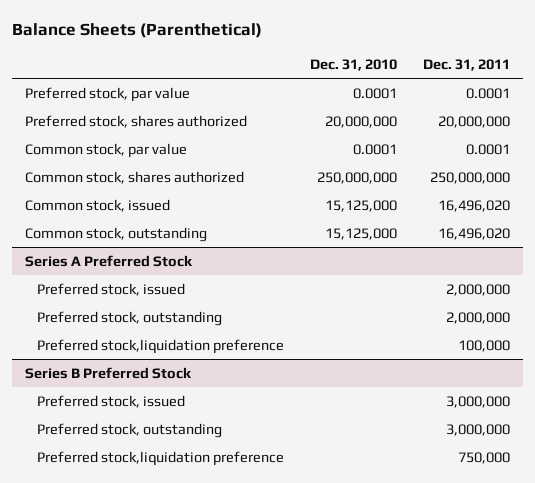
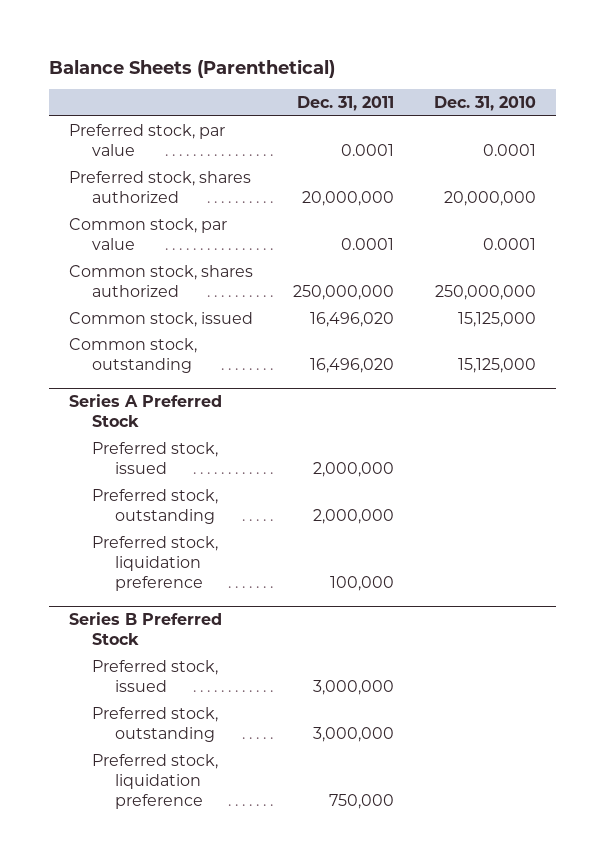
[37,339,285,355] Preferred stock,liquidation preference -> [91,535,218,592] Preferred stock, liquidation preference
[37,451,285,467] Preferred stock,liquidation preference -> [91,753,218,810] Preferred stock, liquidation preference

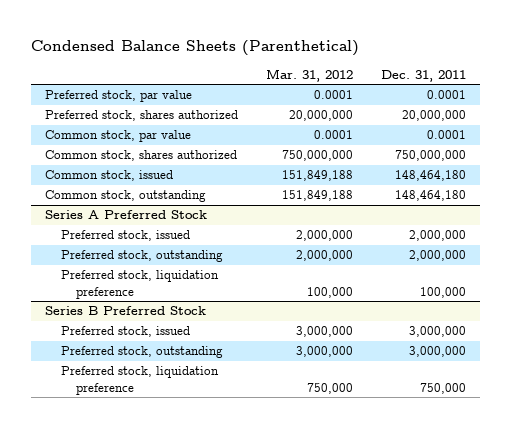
[49,58,336,78] Balance Sheets (Parenthetical) -> [31,40,360,57] Condensed Balance Sheets (Parenthetical)
[434,96,537,112] Dec. 31, 2010 -> none
none -> [266,68,354,82] Mar. 31, 2012
[293,285,395,301] 250,000,000 -> [395,150,467,162] 750,000,000
[310,311,395,327] 16,496,020 -> [395,170,467,182] 148,464,180
[310,358,395,374] 16,496,020 -> [395,190,467,202] 148,464,180

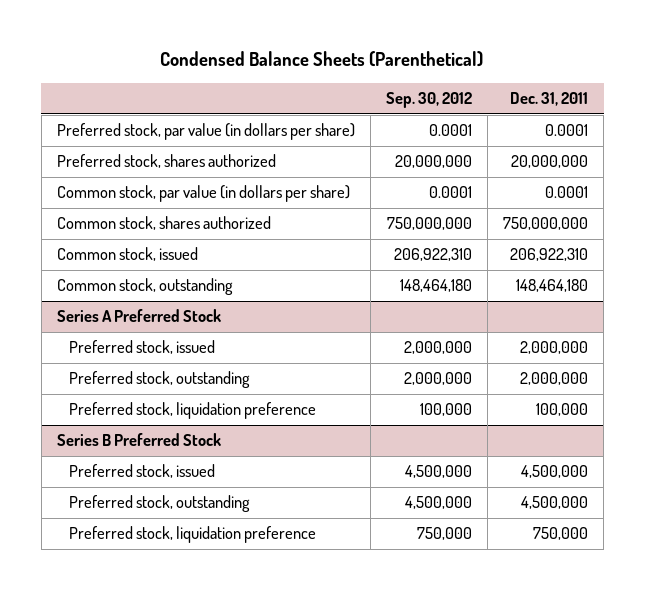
[266,68,354,82] Mar. 31, 2012 -> none
none -> [385,92,472,109] Sep. 30, 2012
[45,90,193,103] Preferred stock, par value -> [56,123,355,141] Preferred stock, par value (in dollars per share)
[45,130,192,143] Common stock, par value -> [56,185,350,203] Common stock, par value (in dollars per share)
[395,170,467,182] 148,464,180 -> [510,248,589,262] 206,922,310
[409,326,467,338] 3,000,000 -> [521,465,589,479] 4,500,000
[409,346,467,358] 3,000,000 -> [521,496,589,510] 4,500,000

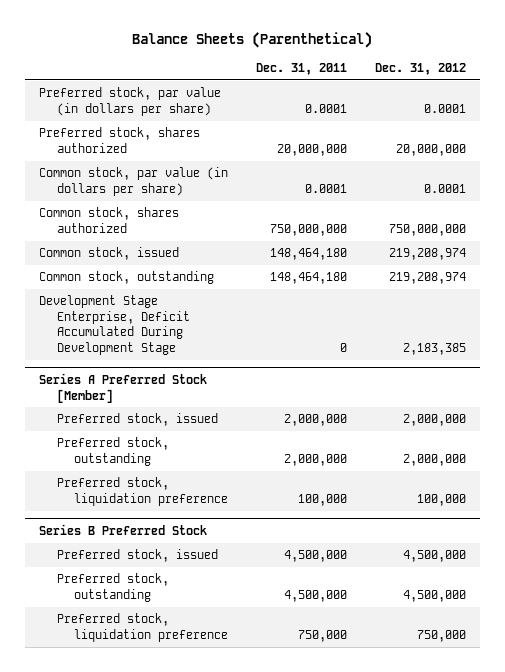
[160,51,484,68] Condensed Balance Sheets (Parenthetical) -> [132,31,373,48] Balance Sheets (Parenthetical)
[385,92,472,109] Sep. 30, 2012 -> none
none -> [374,63,466,76] Dec. 31, 2012
[510,248,589,262] 206,922,310 -> [269,248,347,261] 148,464,180
none -> [39,295,190,355] Development Stage Enterprise, Deficit Accumulated During Development Stage
[56,309,221,323] Series A Preferred Stock -> [39,373,208,403] Series A Preferred Stock [Member]

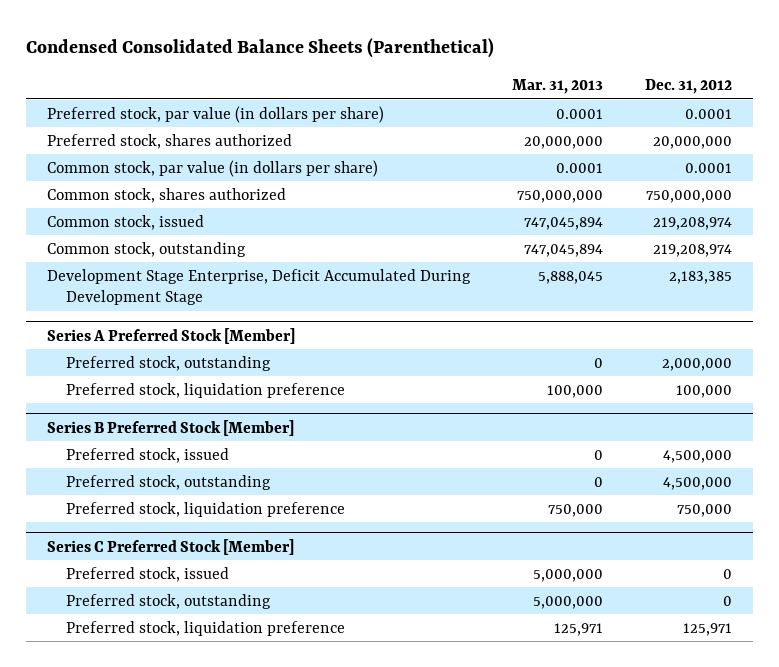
[132,31,373,48] Balance Sheets (Parenthetical) -> [25,38,494,59] Condensed Consolidated Balance Sheets (Parenthetical)
[255,63,347,76] Dec. 31, 2011 -> none
none -> [511,79,603,95] Mar. 31, 2013
[56,413,218,427] Preferred stock, issued -> none
[39,524,208,536] Series B Preferred Stock -> [46,419,294,436] Series B Preferred Stock [Member]
none -> [46,538,294,555] Series C Preferred Stock [Member]
none -> [66,566,230,582] Preferred stock, issued
none -> [66,593,272,609] Preferred stock, outstanding
none -> [66,620,346,636] Preferred stock, liquidation preference

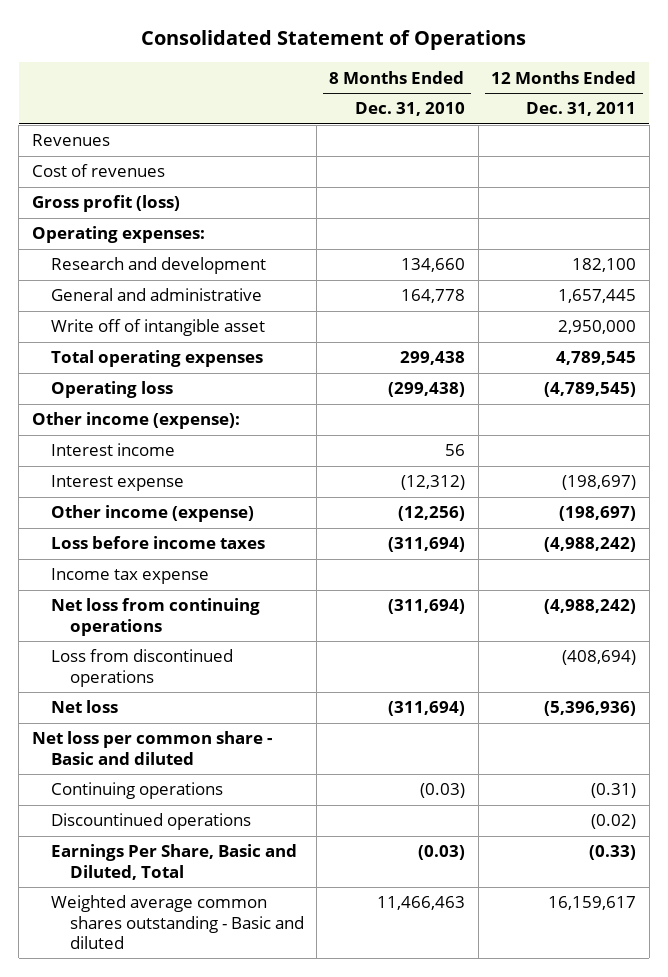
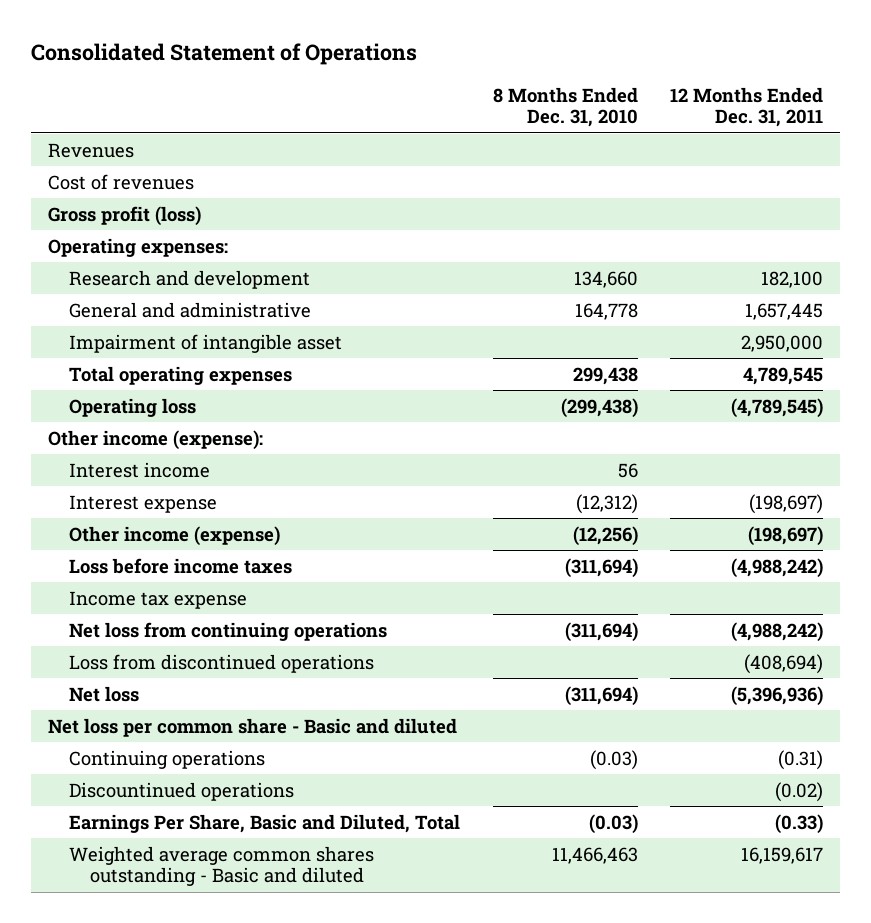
[50,319,265,337] Write off of intangible asset -> [68,333,342,353] Impairment of intangible asset

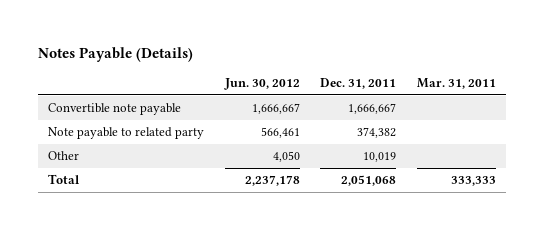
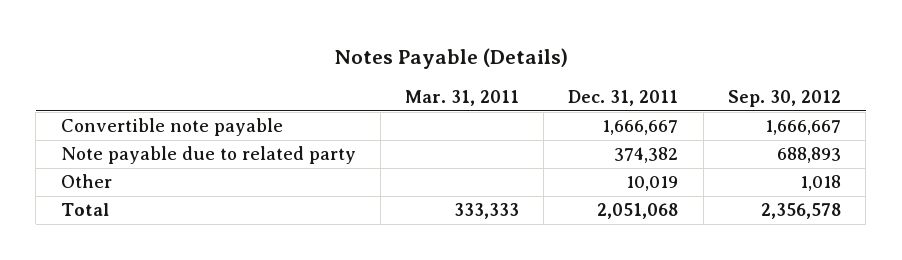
[223,78,300,91] Jun. 30, 2012 -> none
none -> [727,89,841,107] Sep. 30, 2012
[48,127,205,140] Note payable to related party -> [60,146,356,165] Note payable due to related party

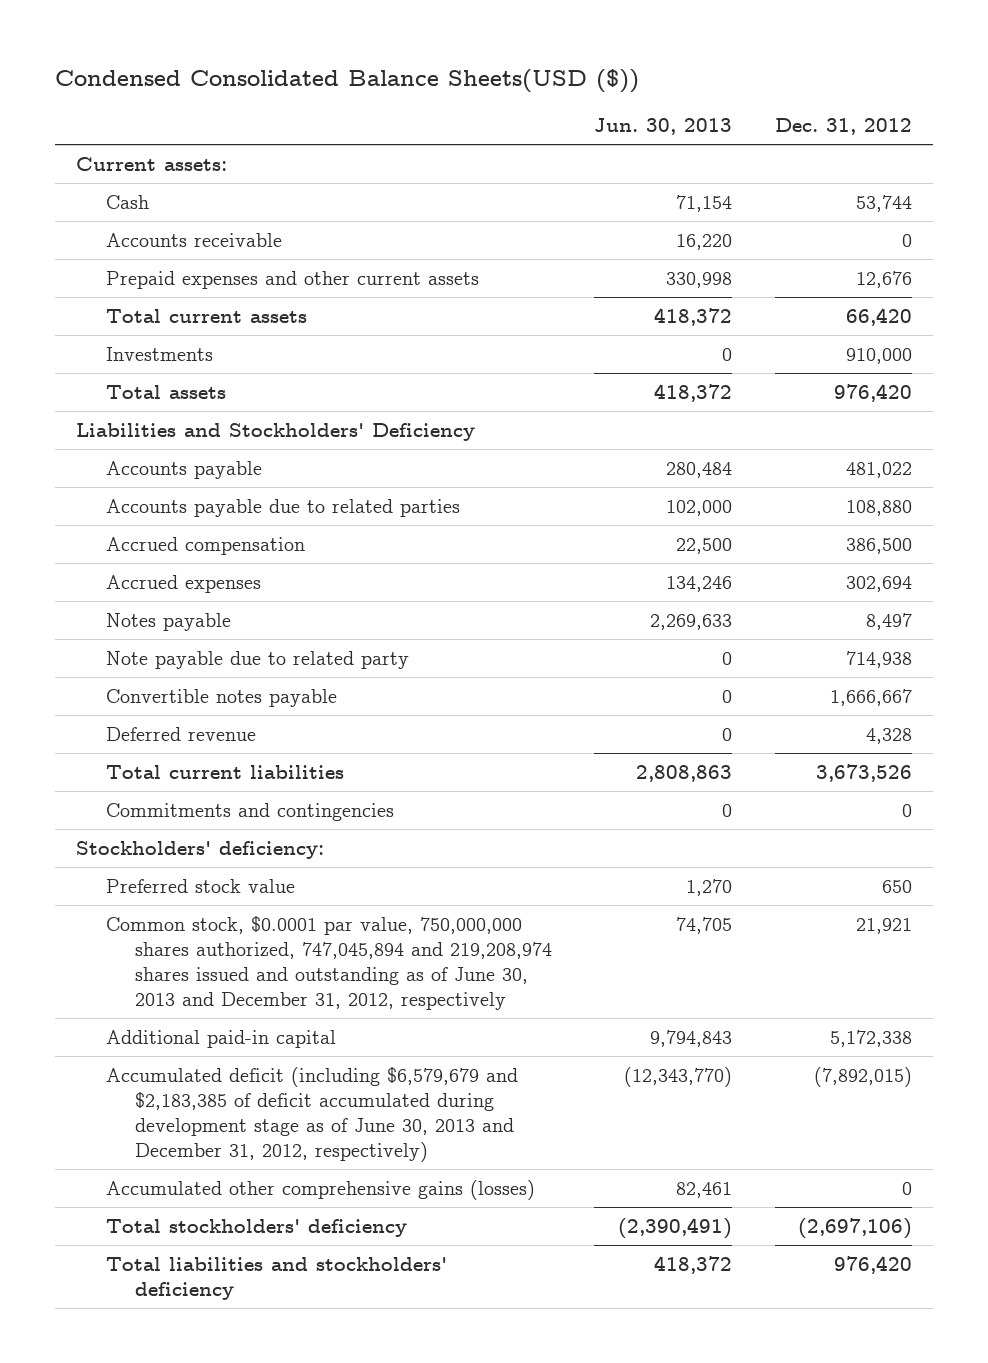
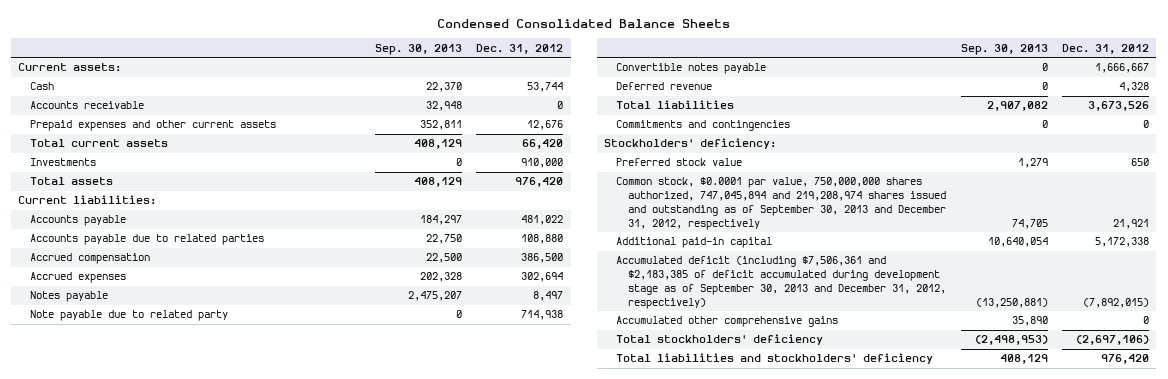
[55,69,640,94] Condensed Consolidated Balance Sheets(USD ($)) -> [436,18,730,28] Condensed Consolidated Balance Sheets
[594,117,733,135] Jun. 30, 2013 -> none
none -> [374,43,462,55] Sep. 30, 2013
[76,422,476,441] Liabilities and Stockholders' Deficiency -> none
none -> [18,195,157,206] Current liabilities:
[105,764,344,779] Total current liabilities -> [616,100,735,110] Total liabilities
[105,915,553,1011] Common stock, $0.0001 par value, 750,000,000 shares authorized, 747,045,894 and 219,208,974 shares issued and outstanding as of June 30, 2013 and December 31, 2012, respectively -> [616,177,947,230] Common stock, $0.0001 par value, 750,000,000 shares authorized, 747,045,894 and 219,208,974 shares issued and outstanding as of September 30, 2013 and December 31, 2012, respectively
[105,1066,518,1163] Accumulated deficit (including $6,579,679 and $2,183,385 of deficit accumulated during development stage as of June 30, 2013 and December 31, 2012, respectively) -> [616,256,947,309] Accumulated deficit (including $7,506,361 and $2,183,385 of deficit accumulated during development stage as of September 30, 2013 and December 31, 2012, respectively)
[105,1179,535,1200] Accumulated other comprehensive gains (losses) -> [616,316,839,328] Accumulated other comprehensive gains

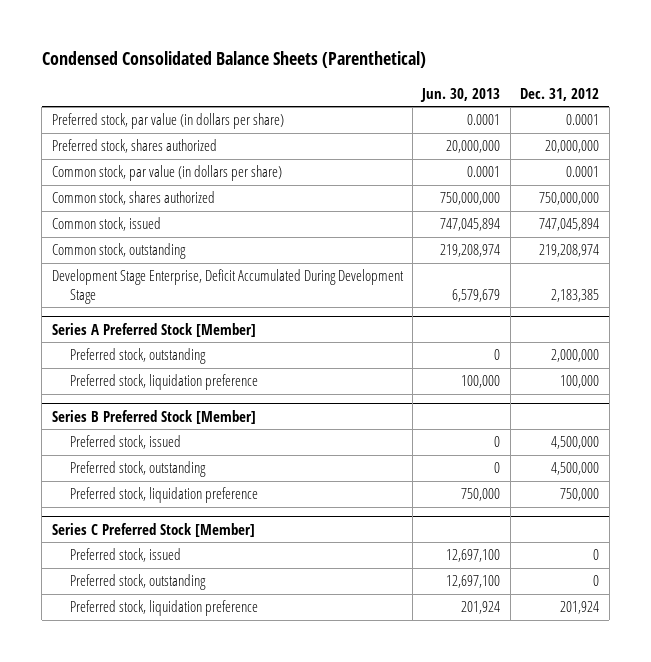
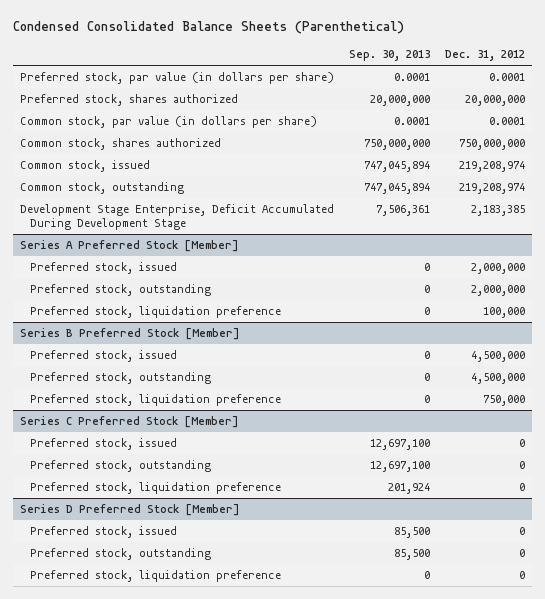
[420,87,501,102] Jun. 30, 2013 -> none
none -> [349,50,431,62] Sep. 30, 2013
[539,218,600,232] 747,045,894 -> [458,161,525,173] 219,208,974
none -> [30,262,178,275] Preferred stock, issued
[560,601,600,615] 201,924 -> [518,483,525,492] 0
none -> [20,504,241,517] Series D Preferred Stock [Member]
none -> [30,526,178,539] Preferred stock, issued
none -> [30,548,212,561] Preferred stock, outstanding
none -> [30,570,282,583] Preferred stock, liquidation preference

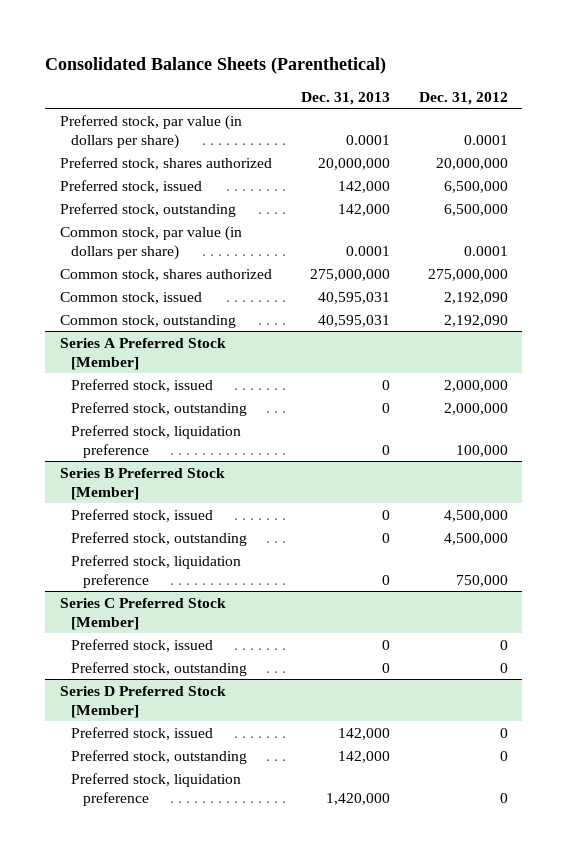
[13,21,405,35] Condensed Consolidated Balance Sheets (Parenthetical) -> [45,56,387,74] Consolidated Balance Sheets (Parenthetical)
[349,50,431,62] Sep. 30, 2013 -> none
none -> [300,91,390,105] Dec. 31, 2013
none -> [59,179,202,193] Preferred stock, issued
none -> [59,202,236,217] Preferred stock, outstanding
[20,204,335,231] Development Stage Enterprise, Deficit Accumulated During Development Stage -> none
[458,139,525,151] 750,000,000 -> [427,268,508,281] 275,000,000
[458,161,525,173] 219,208,974 -> [443,291,508,304] 2,192,090
[458,183,525,195] 219,208,974 -> [443,314,508,327] 2,192,090
[30,482,282,495] Preferred stock, liquidation preference -> none

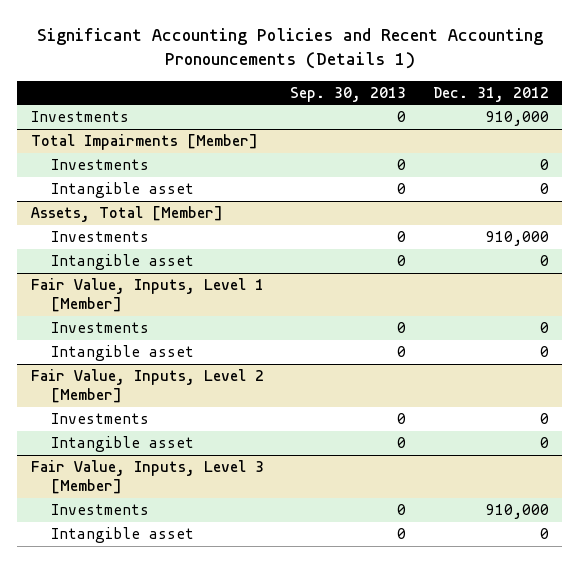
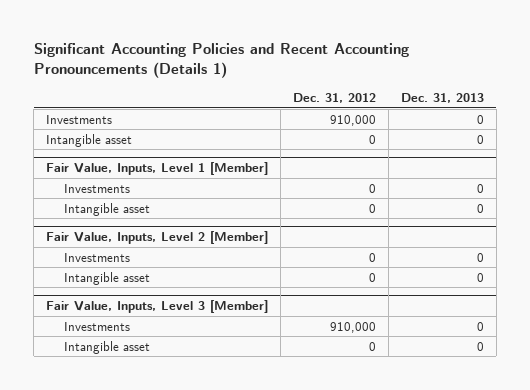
[290,86,407,102] Sep. 30, 2013 -> none
none -> [400,93,484,104] Dec. 31, 2013
[30,134,258,151] Total Impairments [Member] -> none
[51,159,150,171] Investments -> none
[30,206,223,223] Assets, Total [Member] -> none
[51,231,150,243] Investments -> none
[51,254,195,271] Intangible asset -> none

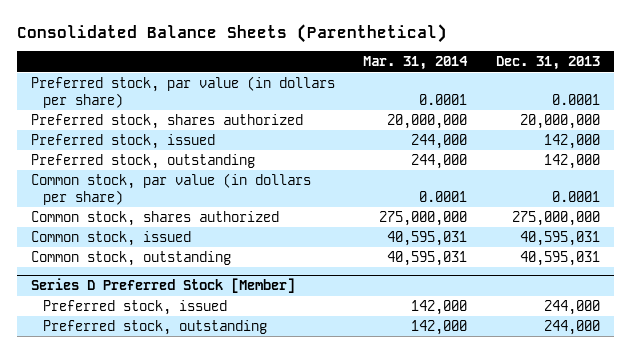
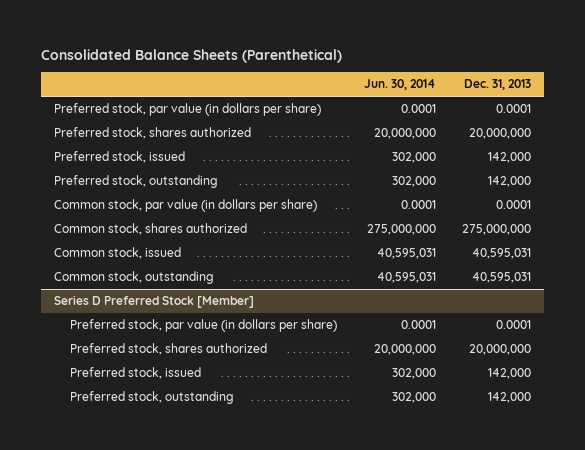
[363,56,469,71] Mar. 31, 2014 -> none
none -> [363,79,436,91] Jun. 30, 2014
none -> [70,319,338,333] Preferred stock, par value (in dollars per share)
none -> [70,343,268,356] Preferred stock, shares authorized
[543,299,600,315] 244,000 -> [487,368,531,380] 142,000
[543,319,600,335] 244,000 -> [487,392,531,404] 142,000

